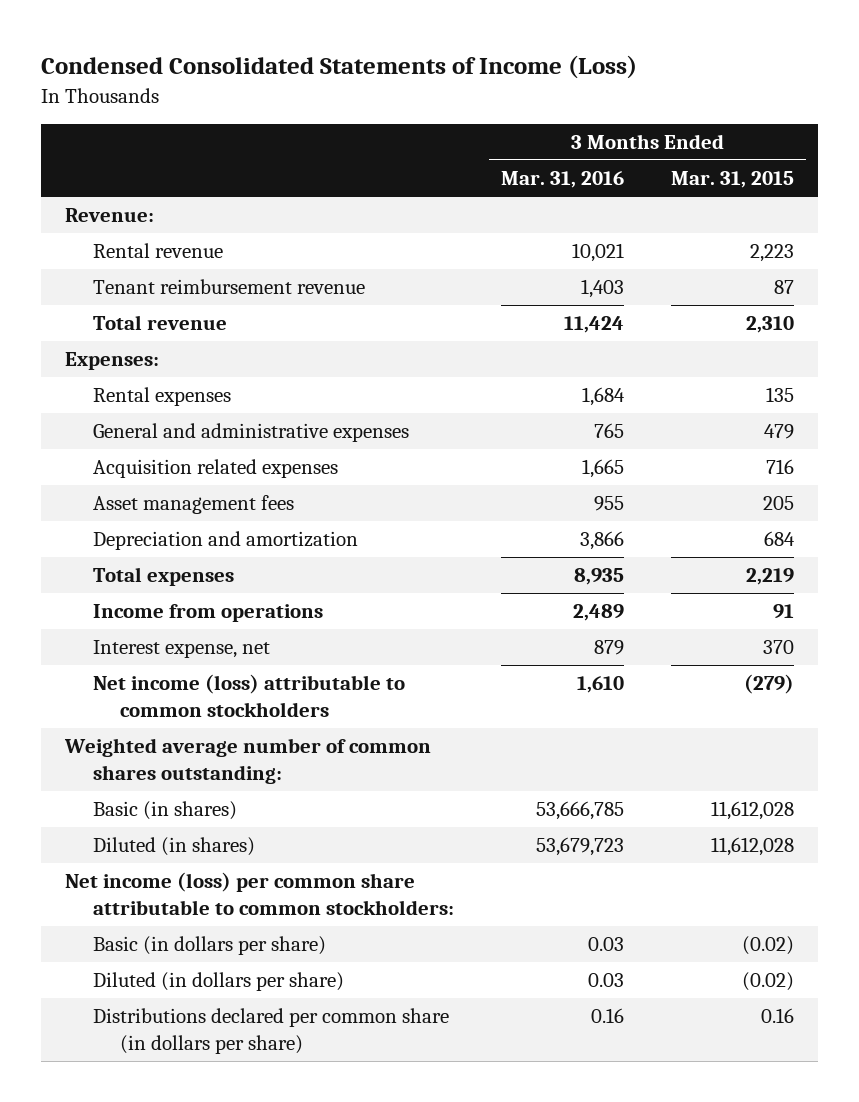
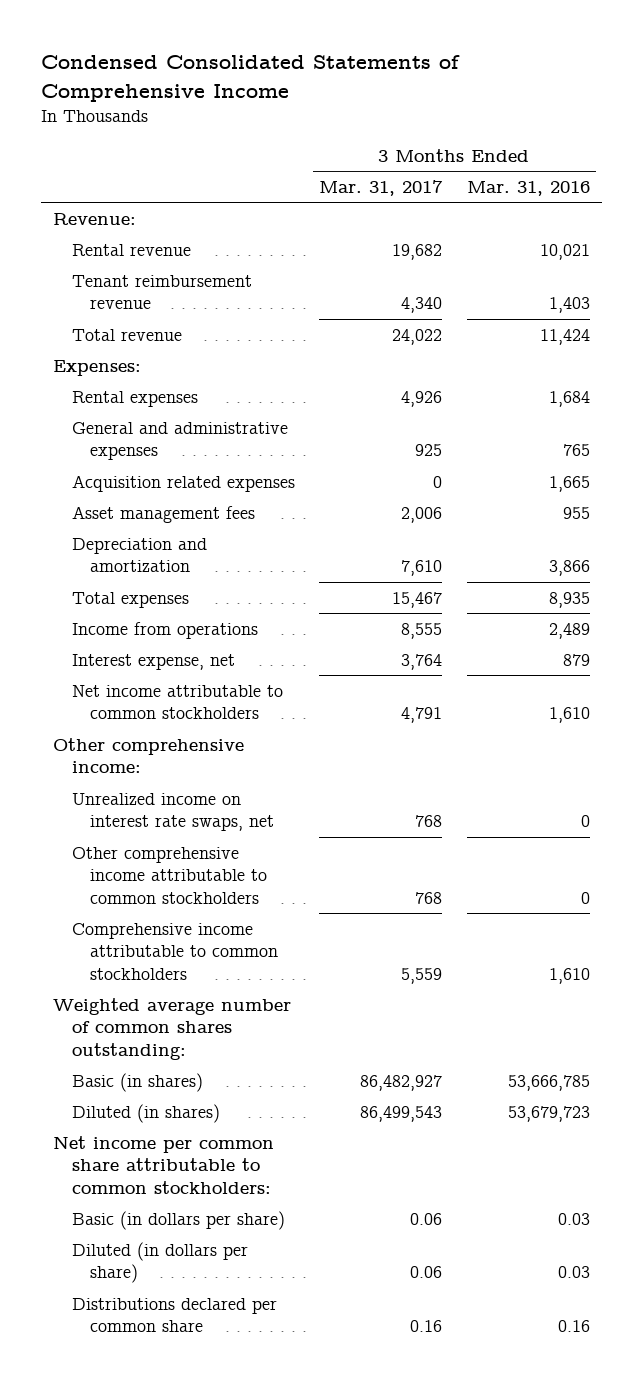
[41,55,638,80] Condensed Consolidated Statements of Income (Loss) -> [41,55,461,102] Condensed Consolidated Statements of Comprehensive Income
[671,171,795,189] Mar. 31, 2015 -> none
none -> [319,180,444,197] Mar. 31, 2017
[92,674,405,717] Net income (loss) attributable to common stockholders -> [71,684,283,720] Net income attributable to common stockholders
none -> [53,737,245,774] Other comprehensive income:
none -> [71,792,275,832] Unrealized income on interest rate swaps, net
none -> [71,846,268,905] Other comprehensive income attributable to common stockholders
none -> [71,922,279,981] Comprehensive income attributable to common stockholders
[64,872,454,915] Net income (loss) per common share attributable to common stockholders: -> [53,1135,275,1195] Net income per common share attributable to common stockholders:
[92,1008,449,1054] Distributions declared per common share (in dollars per share) -> [71,1297,277,1333] Distributions declared per common share

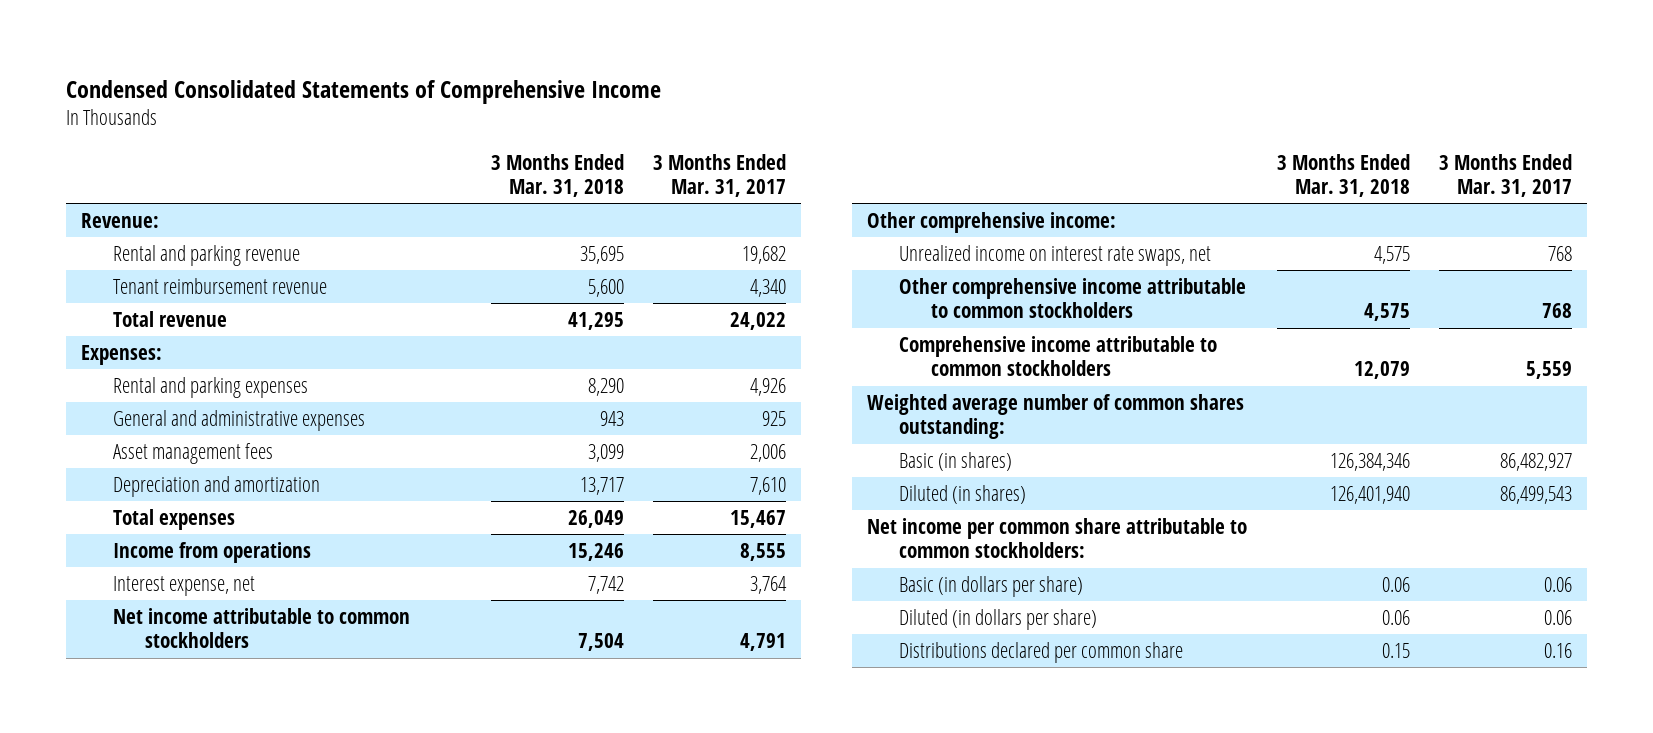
[466,181,590,197] Mar. 31, 2016 -> none
none -> [490,153,624,198] 3 Months Ended Mar. 31, 2018
[71,243,191,256] Rental revenue -> [112,244,300,266] Rental and parking revenue
[71,390,198,407] Rental expenses -> [112,376,308,398] Rental and parking expenses
[71,474,295,492] Acquisition related expenses -> none

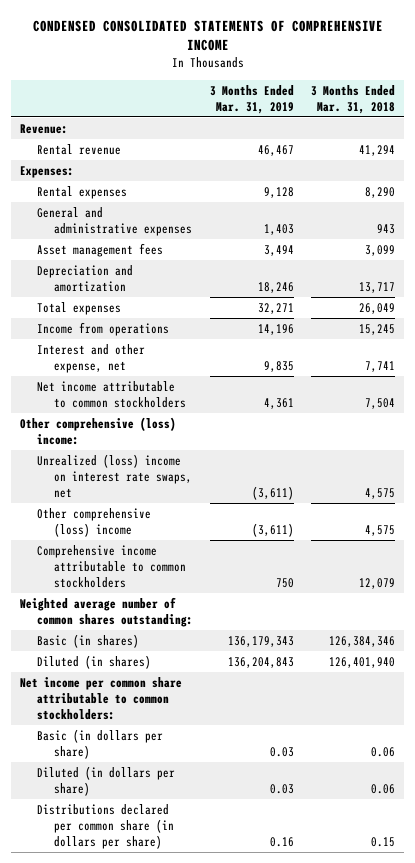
[66,79,662,104] Condensed Consolidated Statements of Comprehensive Income -> [32,19,383,52] CONDENSED CONSOLIDATED STATEMENTS OF COMPREHENSIVE INCOME
[653,153,787,198] 3 Months Ended Mar. 31, 2017 -> none
none -> [210,84,295,115] 3 Months Ended Mar. 31, 2019
[112,244,300,266] Rental and parking revenue -> none
[112,277,327,294] Tenant reimbursement revenue -> none
[112,310,227,327] Total revenue -> [36,143,121,155] Rental revenue
[567,311,624,330] 41,295 -> [359,144,396,156] 41,294
[112,376,308,398] Rental and parking expenses -> [36,185,127,199] Rental expenses
[567,542,624,561] 15,246 -> [359,323,396,335] 15,245
[112,575,255,596] Interest expense, net -> [36,343,145,373] Interest and other expense, net
[587,575,624,594] 7,742 -> [365,360,396,372] 7,741
[867,211,1117,233] Other comprehensive income: -> [19,416,176,445] Other comprehensive (loss) income:
[899,244,1212,266] Unrealized income on interest rate swaps, net -> [36,453,192,499] Unrealized (loss) income on interest rate swaps, net
[899,277,1247,319] Other comprehensive income attributable to common stockholders -> [36,507,151,537] Other comprehensive (loss) income
[899,641,1184,663] Distributions declared per common share -> [36,803,174,850] Distributions declared per common share (in dollars per share)

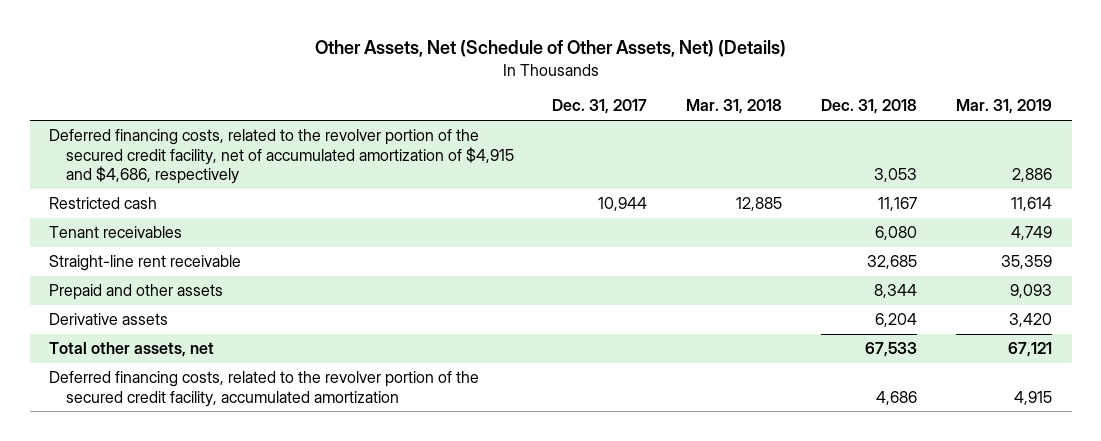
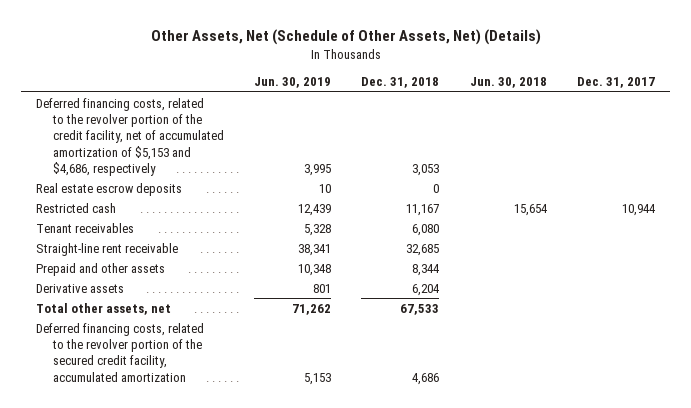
[686,99,783,115] Mar. 31, 2018 -> none
[956,99,1053,115] Mar. 31, 2019 -> none
none -> [254,77,332,89] Jun. 30, 2019
none -> [469,77,547,89] Jun. 30, 2018
[49,129,514,185] Deferred financing costs, related to the revolver portion of the secured credit facility, net of accumulated amortization of $4,915 and $4,686, respectively -> [36,97,224,177] Deferred financing costs, related to the revolver portion of the credit facility, net of accumulated amortization of $5,153 and $4,686, respectively
none -> [36,182,183,196] Real estate escrow deposits

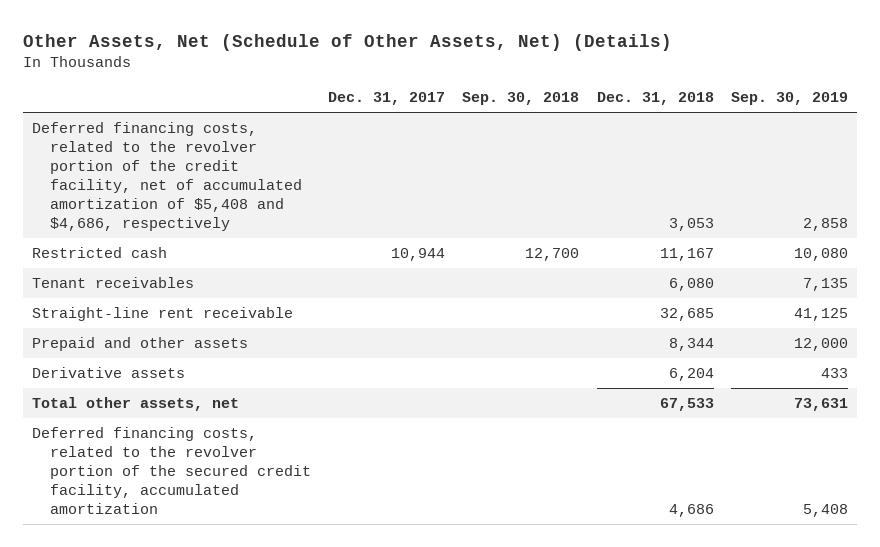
[254,77,332,89] Jun. 30, 2019 -> none
[469,77,547,89] Jun. 30, 2018 -> none
none -> [462,92,580,106] Sep. 30, 2018
none -> [730,92,848,106] Sep. 30, 2019
[36,182,183,196] Real estate escrow deposits -> none
[36,97,224,177] Deferred financing costs, related to the revolver portion of the credit facility, net of accumulated amortization of $5,153 and $4,686, respectively -> [31,122,302,232] Deferred financing costs, related to the revolver portion of the credit facility, net of accumulated amortization of $5,408 and $4,686, respectively

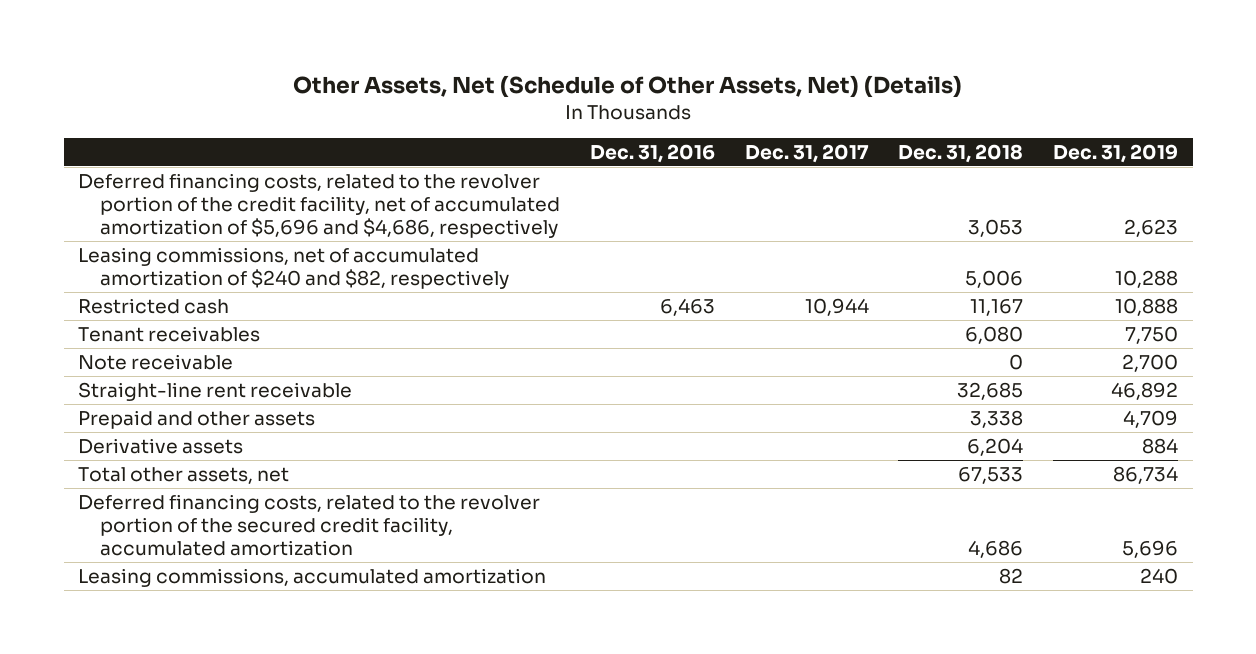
[462,92,580,106] Sep. 30, 2018 -> none
[730,92,848,106] Sep. 30, 2019 -> none
none -> [590,143,716,163] Dec. 31, 2016
none -> [1052,143,1178,163] Dec. 31, 2019
[31,122,302,232] Deferred financing costs, related to the revolver portion of the credit facility, net of accumulated amortization of $5,408 and $4,686, respectively -> [78,172,561,239] Deferred financing costs, related to the revolver portion of the credit facility, net of accumulated amortization of $5,696 and $4,686, respectively
none -> [78,246,510,290] Leasing commissions, net of accumulated amortization of $240 and $82, respectively
none -> [78,353,234,370] Note receivable
[668,338,714,352] 8,344 -> [970,409,1024,428] 3,338
none -> [78,567,547,587] Leasing commissions, accumulated amortization

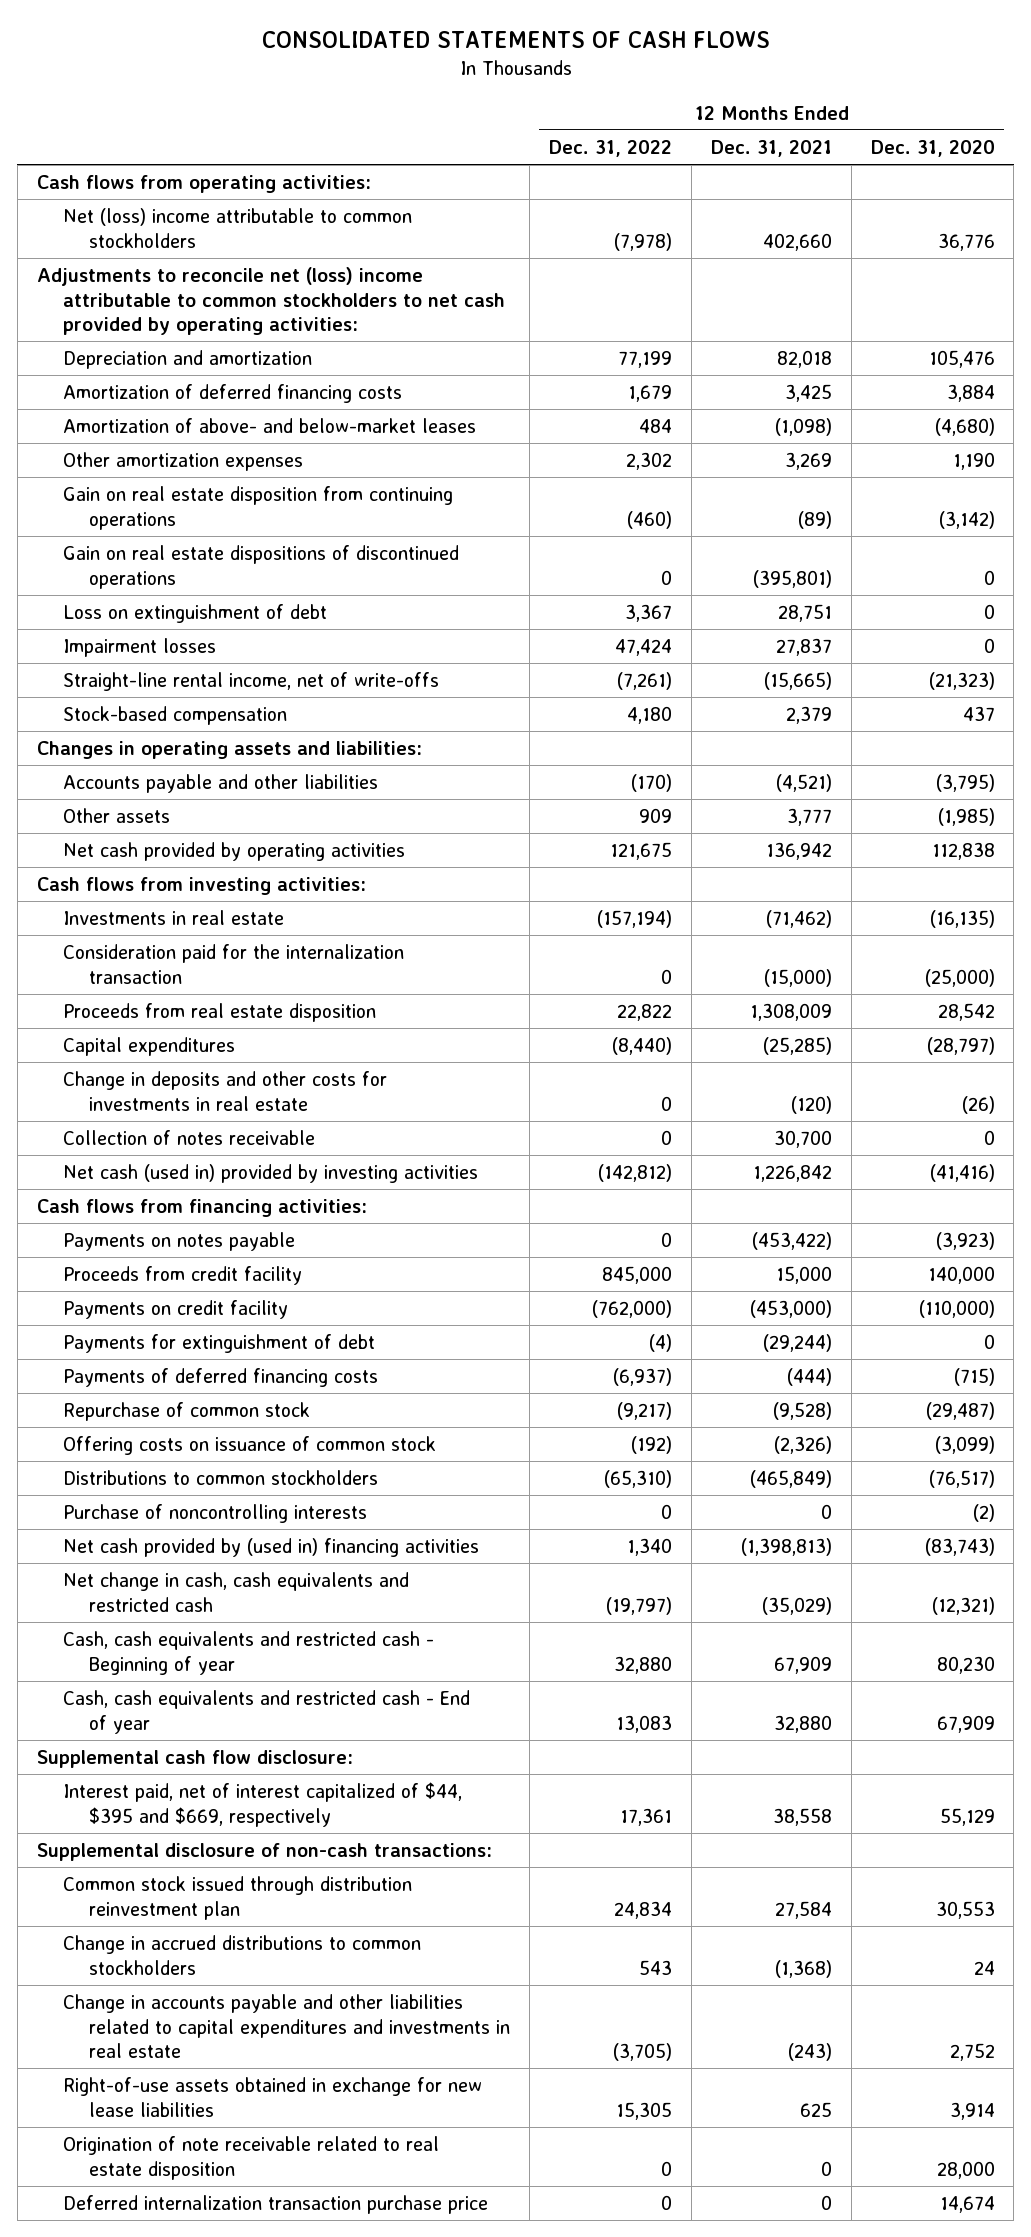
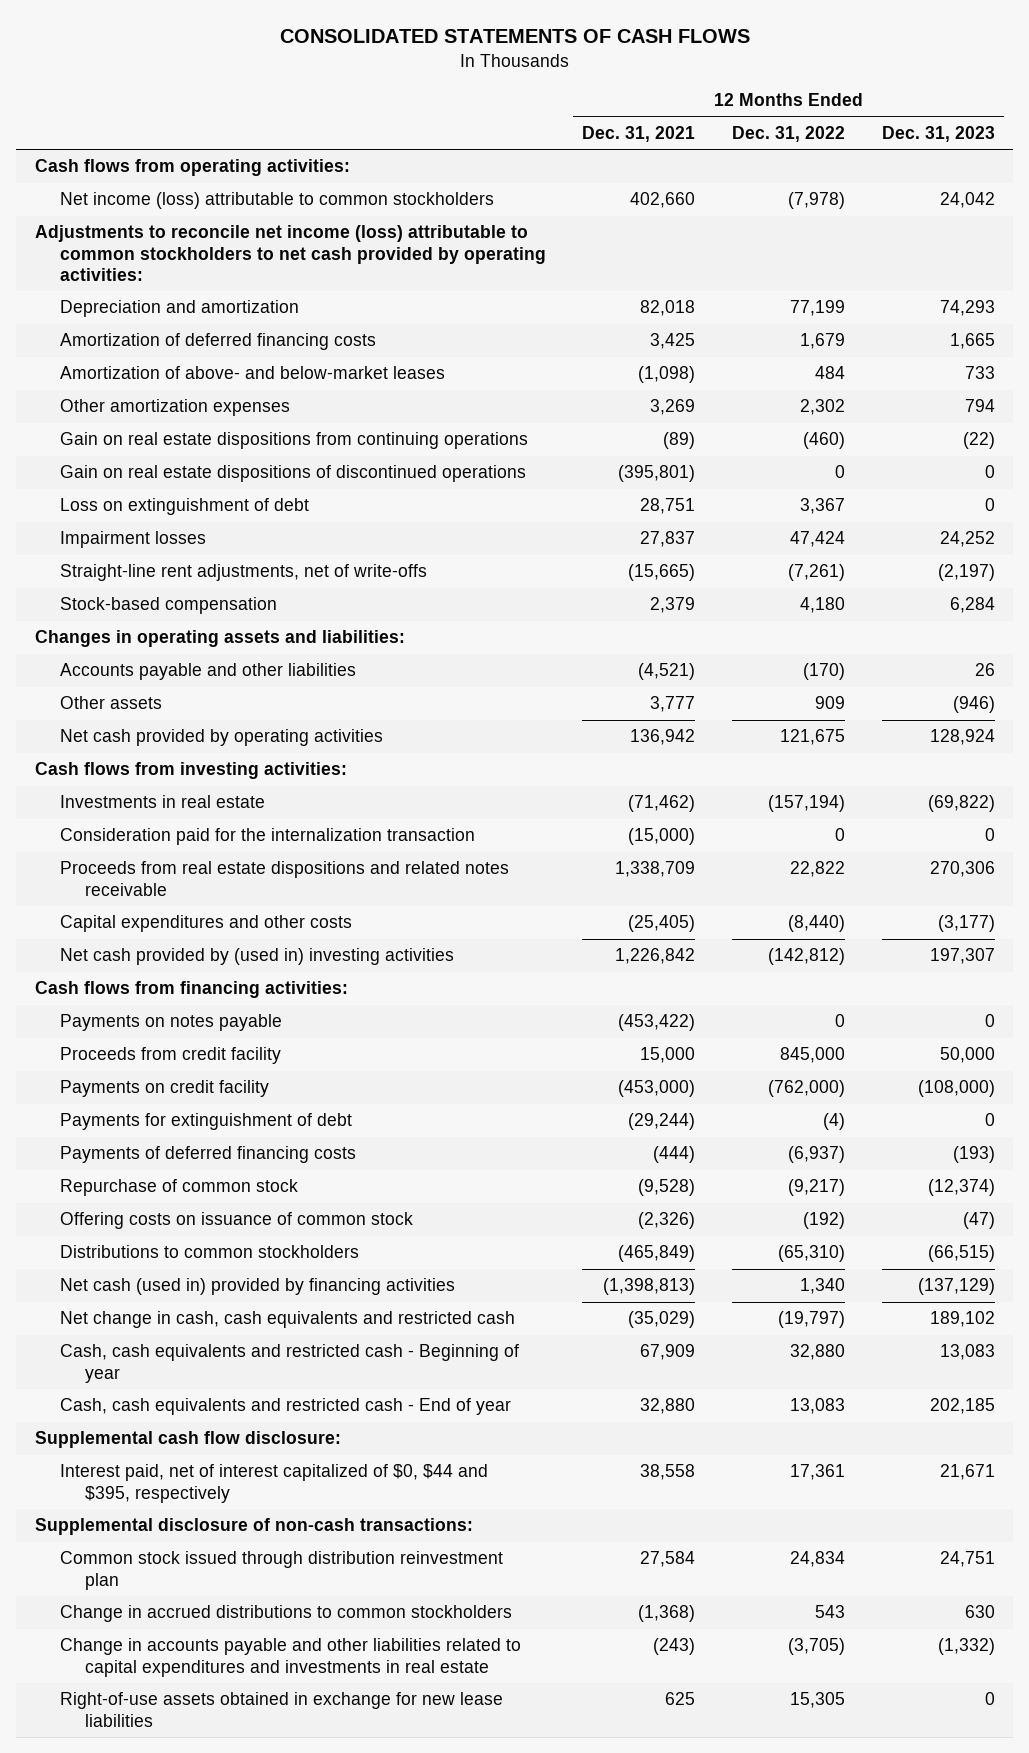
[870,140,995,158] Dec. 31, 2020 -> none
none -> [881,126,995,143] Dec. 31, 2023
[62,208,412,248] Net (loss) income attributable to common stockholders -> [59,192,494,210] Net income (loss) attributable to common stockholders
[36,267,505,335] Adjustments to reconcile net (loss) income attributable to common stockholders to net cash provided by operating activities: -> [34,225,546,281] Adjustments to reconcile net income (loss) attributable to common stockholders to net cash provided by operating activities:
[62,486,453,530] Gain on real estate disposition from continuing operations -> [59,432,528,450] Gain on real estate dispositions from continuing operations
[62,672,439,692] Straight-line rental income, net of write-offs -> [59,564,427,582] Straight-line rent adjustments, net of write-offs
[62,1071,387,1111] Change in deposits and other costs for investments in real estate -> none
[62,1130,315,1146] Collection of notes receivable -> none
[62,1003,376,1023] Proceeds from real estate disposition -> [59,861,509,896] Proceeds from real estate dispositions and related notes receivable
[749,1003,832,1022] 1,308,009 -> [615,861,696,878] 1,338,709
[62,1037,235,1057] Capital expenditures -> [59,915,352,933] Capital expenditures and other costs
[762,1037,832,1056] (25,285) -> [628,915,696,933] (25,405)
[62,1164,478,1184] Net cash (used in) provided by investing activities -> [59,948,454,966] Net cash provided by (used in) investing activities
[62,1504,367,1524] Purchase of noncontrolling interests -> none
[62,1538,479,1558] Net cash provided by (used in) financing activities -> [59,1278,455,1296] Net cash (used in) provided by financing activities
[62,1782,462,1827] Interest paid, net of interest capitalized of $44, $395 and $669, respectively -> [59,1464,488,1503] Interest paid, net of interest capitalized of $0, $44 and $395, respectively
[62,2136,439,2180] Origination of note receivable related to real estate disposition -> none
[62,2195,488,2215] Deferred internalization transaction purchase price -> none

